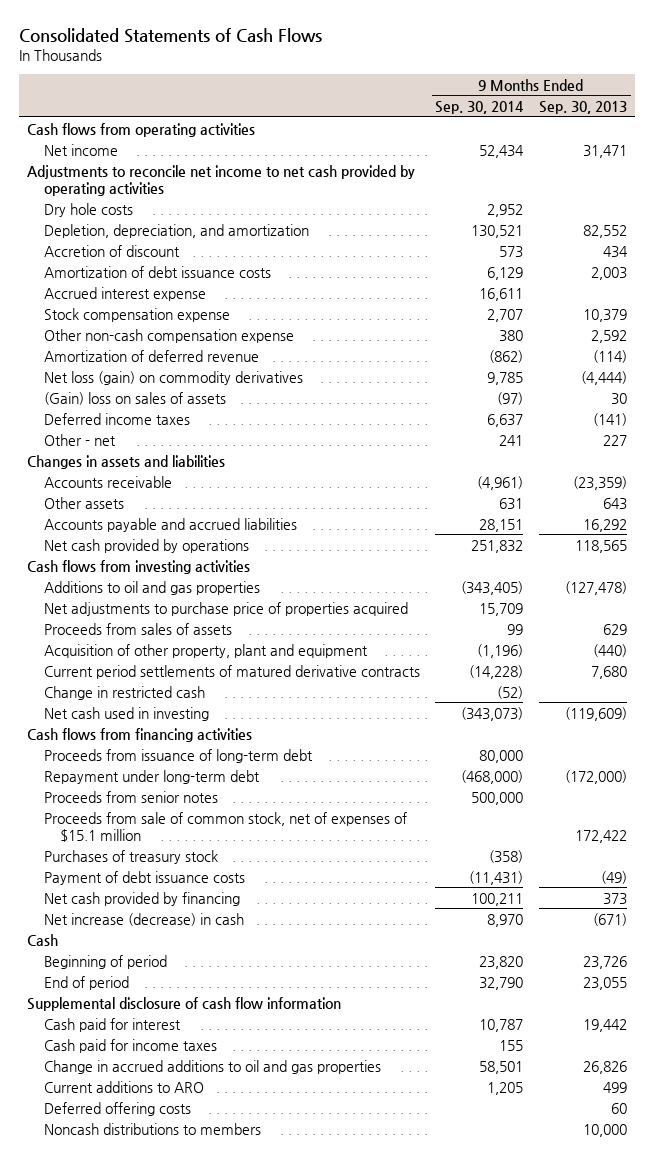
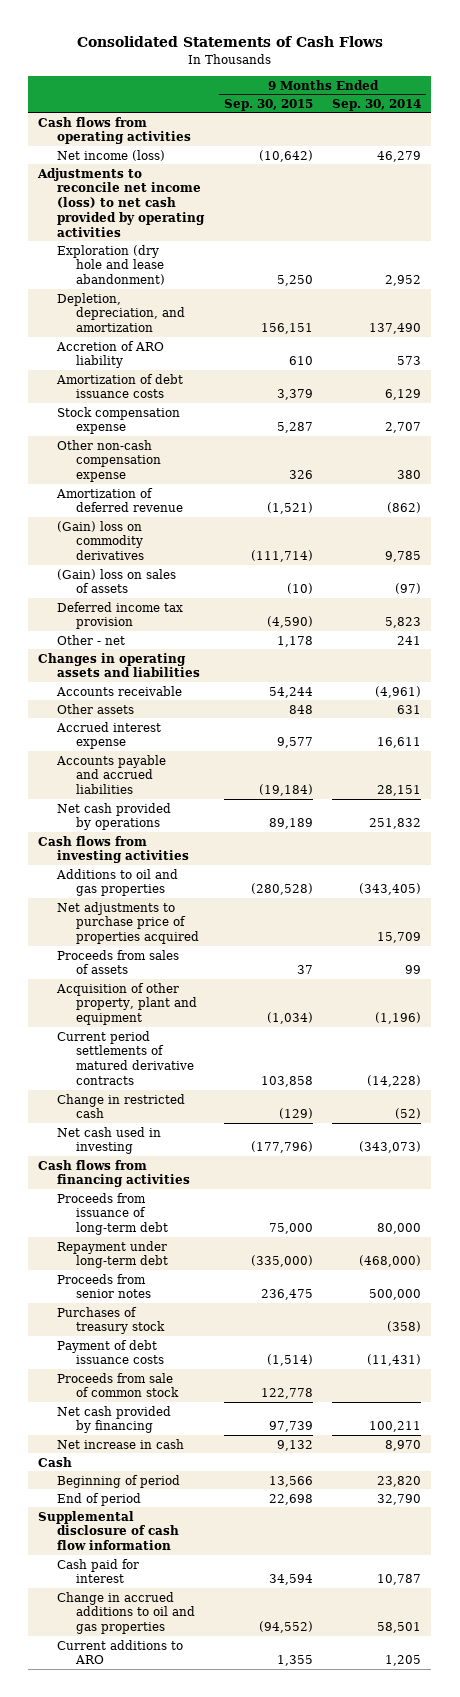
[539,100,628,114] Sep. 30, 2013 -> none
none -> [223,98,313,111] Sep. 30, 2015
[43,143,118,156] Net income -> [56,149,165,161] Net income (loss)
[479,144,525,158] 52,434 -> [377,150,422,162] 46,279
[26,164,415,196] Adjustments to reconcile net income to net cash provided by operating activities -> [37,167,205,237] Adjustments to reconcile net income (loss) to net cash provided by operating activities
[43,202,133,217] Dry hole costs -> [56,244,165,286] Exploration (dry hole and lease abandonment)
[471,224,524,238] 130,521 -> [369,323,422,335] 137,490
[43,244,180,257] Accretion of discount -> [55,340,164,369] Accretion of ARO liability
[43,370,303,385] Net loss (gain) on commodity derivatives -> [56,520,144,561] (Gain) loss on commodity derivatives
[43,412,190,425] Deferred income taxes -> [56,601,183,630] Deferred income tax provision
[487,413,524,427] 6,637 -> [385,617,422,629] 5,823
[26,454,225,469] Changes in assets and liabilities -> [38,652,200,678] Changes in operating assets and liabilities
[43,286,206,301] Accrued interest expense -> [55,721,161,750] Accrued interest expense
[43,811,407,842] Proceeds from sale of common stock, net of expenses of $15.1 million -> none
none -> [56,1372,179,1398] Proceeds from sale of common stock
[43,912,244,926] Net increase (decrease) in cash -> [56,1438,184,1449] Net increase in cash
[43,1038,217,1053] Cash paid for income taxes -> none
[43,1101,191,1116] Deferred offering costs -> none
[43,1122,261,1135] Noncash distributions to members -> none

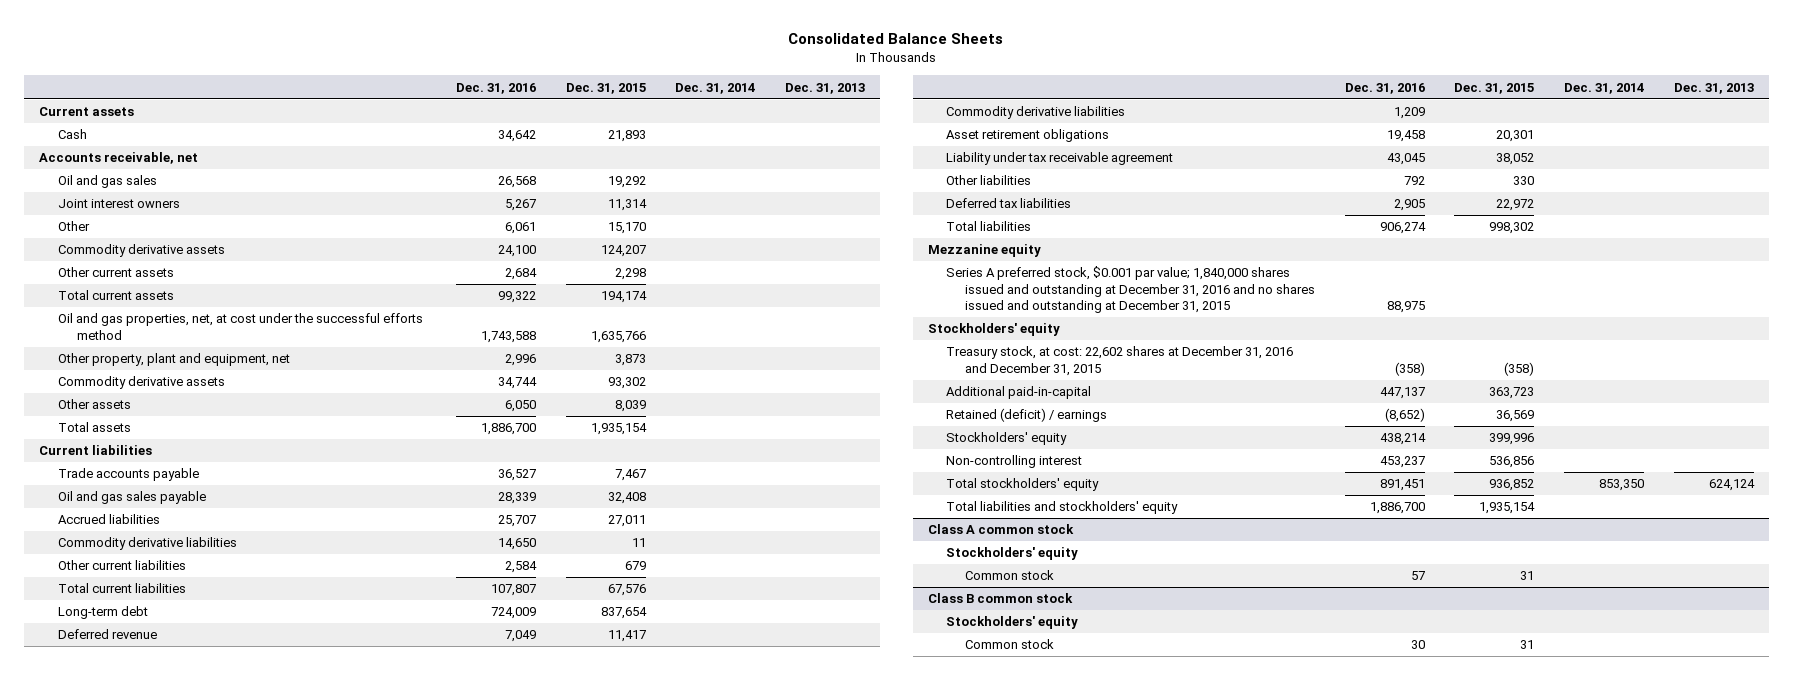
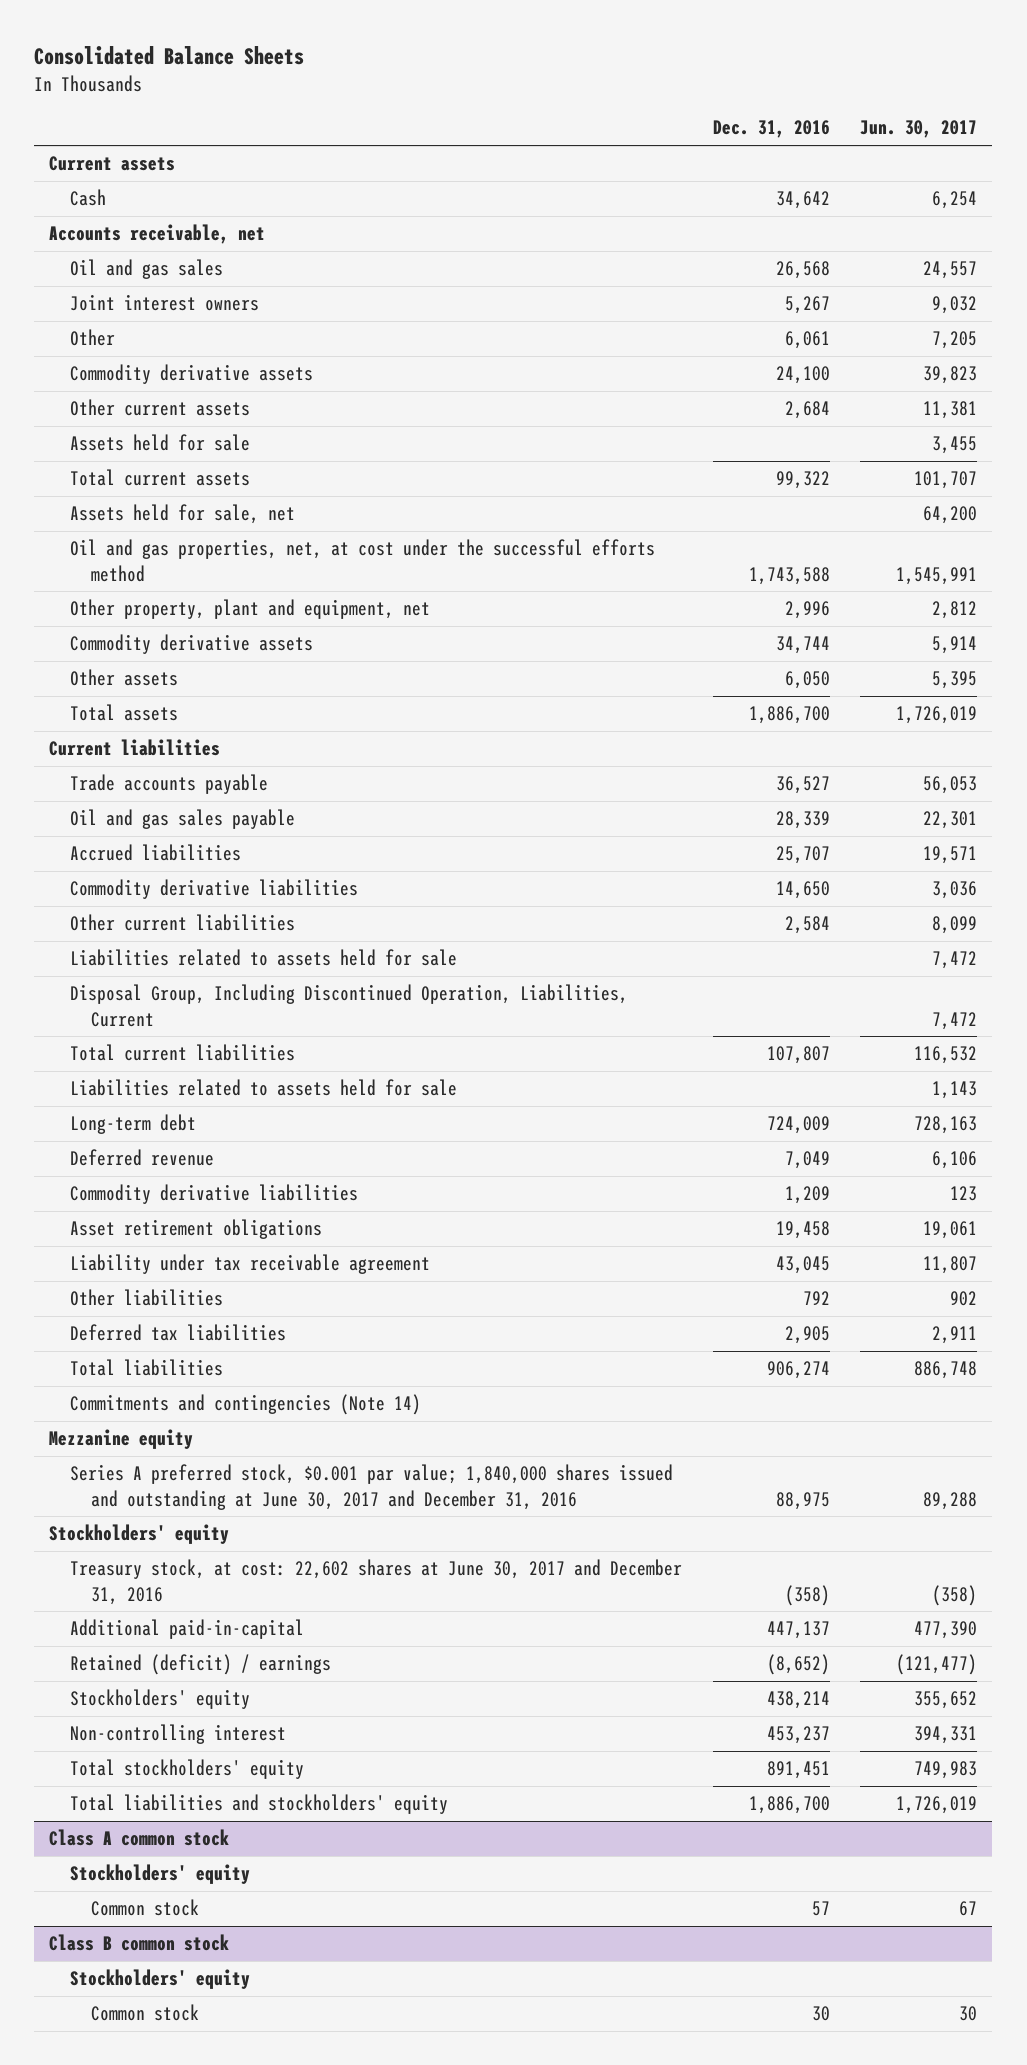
[565,82,646,94] Dec. 31, 2015 -> none
[675,82,756,94] Dec. 31, 2014 -> none
[785,82,866,94] Dec. 31, 2013 -> none
none -> [860,120,978,139] Jun. 30, 2017
none -> [70,434,251,452] Assets held for sale
none -> [70,504,296,525] Assets held for sale, net
none -> [70,949,458,967] Liabilities related to assets held for sale
none -> [70,984,629,1027] Disposal Group, Including Discontinued Operation, Liabilities, Current
none -> [70,1079,458,1097] Liabilities related to assets held for sale
none -> [70,1394,422,1416] Commitments and contingencies (Note 14)
[946,266,1316,313] Series A preferred stock, $0.001 par value; 1,840,000 shares issued and outstanding at December 31, 2016 and no shares issued and outstanding at December 31, 2015 -> [70,1464,674,1510] Series A preferred stock, $0.001 par value; 1,840,000 shares issued and outstanding at June 30, 2017 and December 31, 2016
[946,346,1294,376] Treasury stock, at cost: 22,602 shares at December 31, 2016 and December 31, 2015 -> [70,1559,683,1605] Treasury stock, at cost: 22,602 shares at June 30, 2017 and December 31, 2016

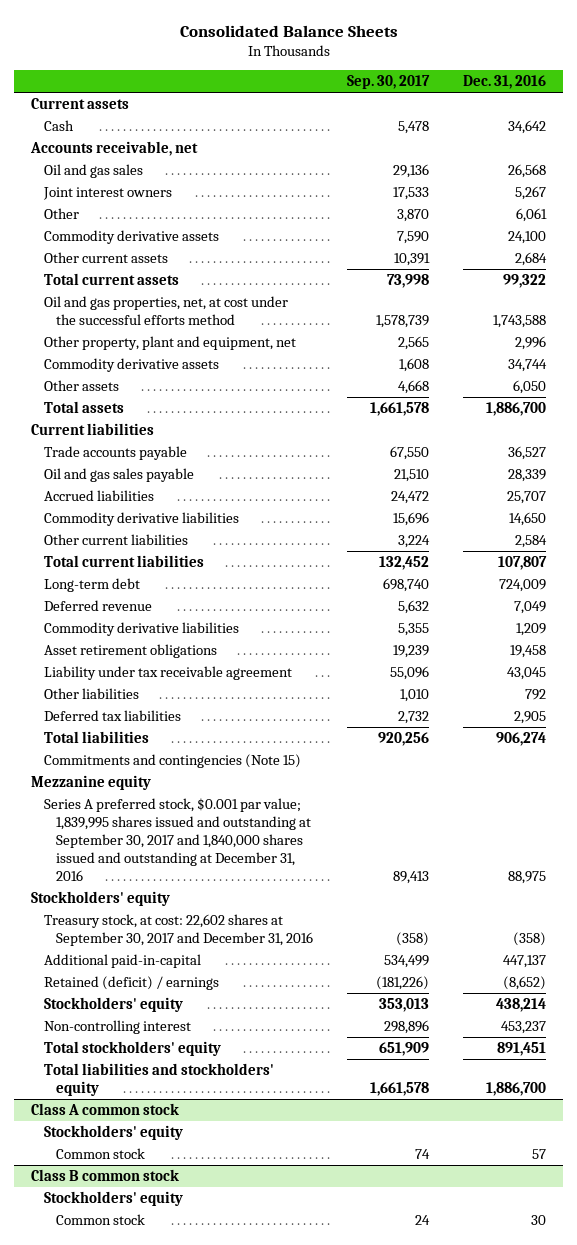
[860,120,978,139] Jun. 30, 2017 -> none
none -> [347,75,431,90] Sep. 30, 2017
[70,434,251,452] Assets held for sale -> none
[70,504,296,525] Assets held for sale, net -> none
[70,949,458,967] Liabilities related to assets held for sale -> none
[70,984,629,1027] Disposal Group, Including Discontinued Operation, Liabilities, Current -> none
[70,1079,458,1097] Liabilities related to assets held for sale -> none
[70,1394,422,1416] Commitments and contingencies (Note 14) -> [43,753,301,768] Commitments and contingencies (Note 15)
[70,1464,674,1510] Series A preferred stock, $0.001 par value; 1,840,000 shares issued and outstanding at June 30, 2017 and December 31, 2016 -> [43,797,312,882] Series A preferred stock, $0.001 par value; 1,839,995 shares issued and outstanding at September 30, 2017 and 1,840,000 shares issued and outstanding at December 31, 2016
[70,1559,683,1605] Treasury stock, at cost: 22,602 shares at June 30, 2017 and December 31, 2016 -> [43,913,314,946] Treasury stock, at cost: 22,602 shares at September 30, 2017 and December 31, 2016

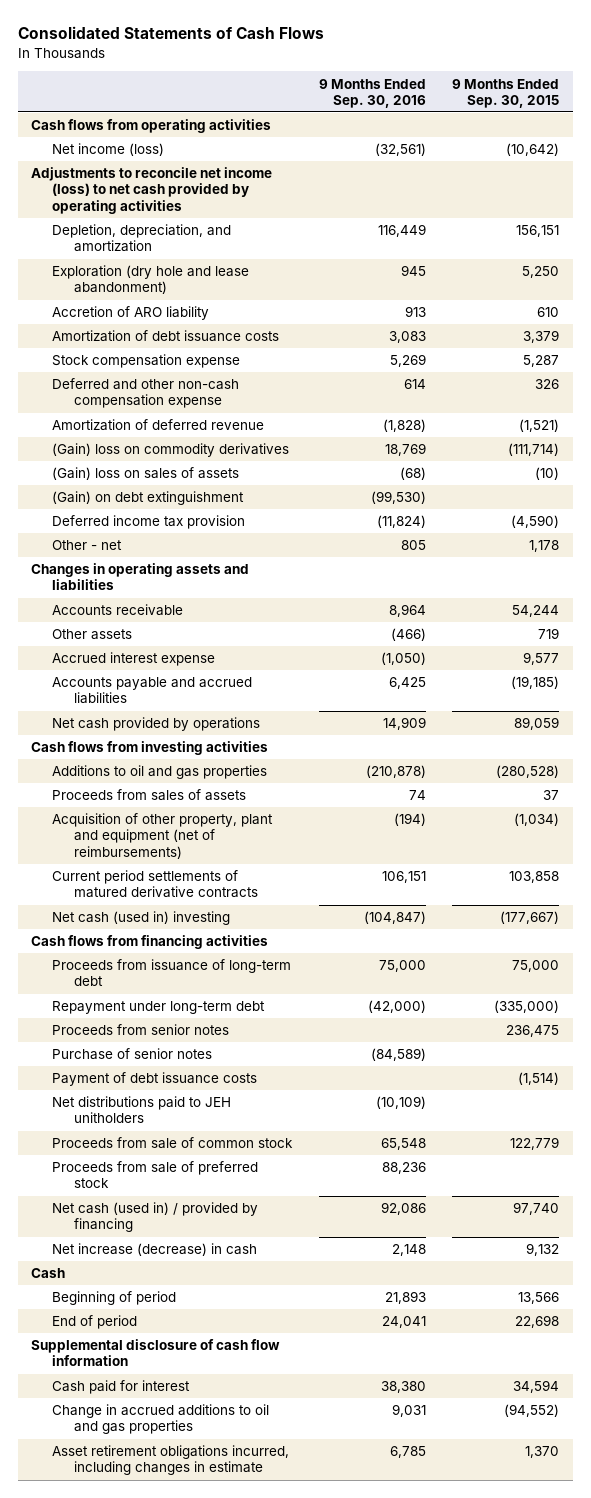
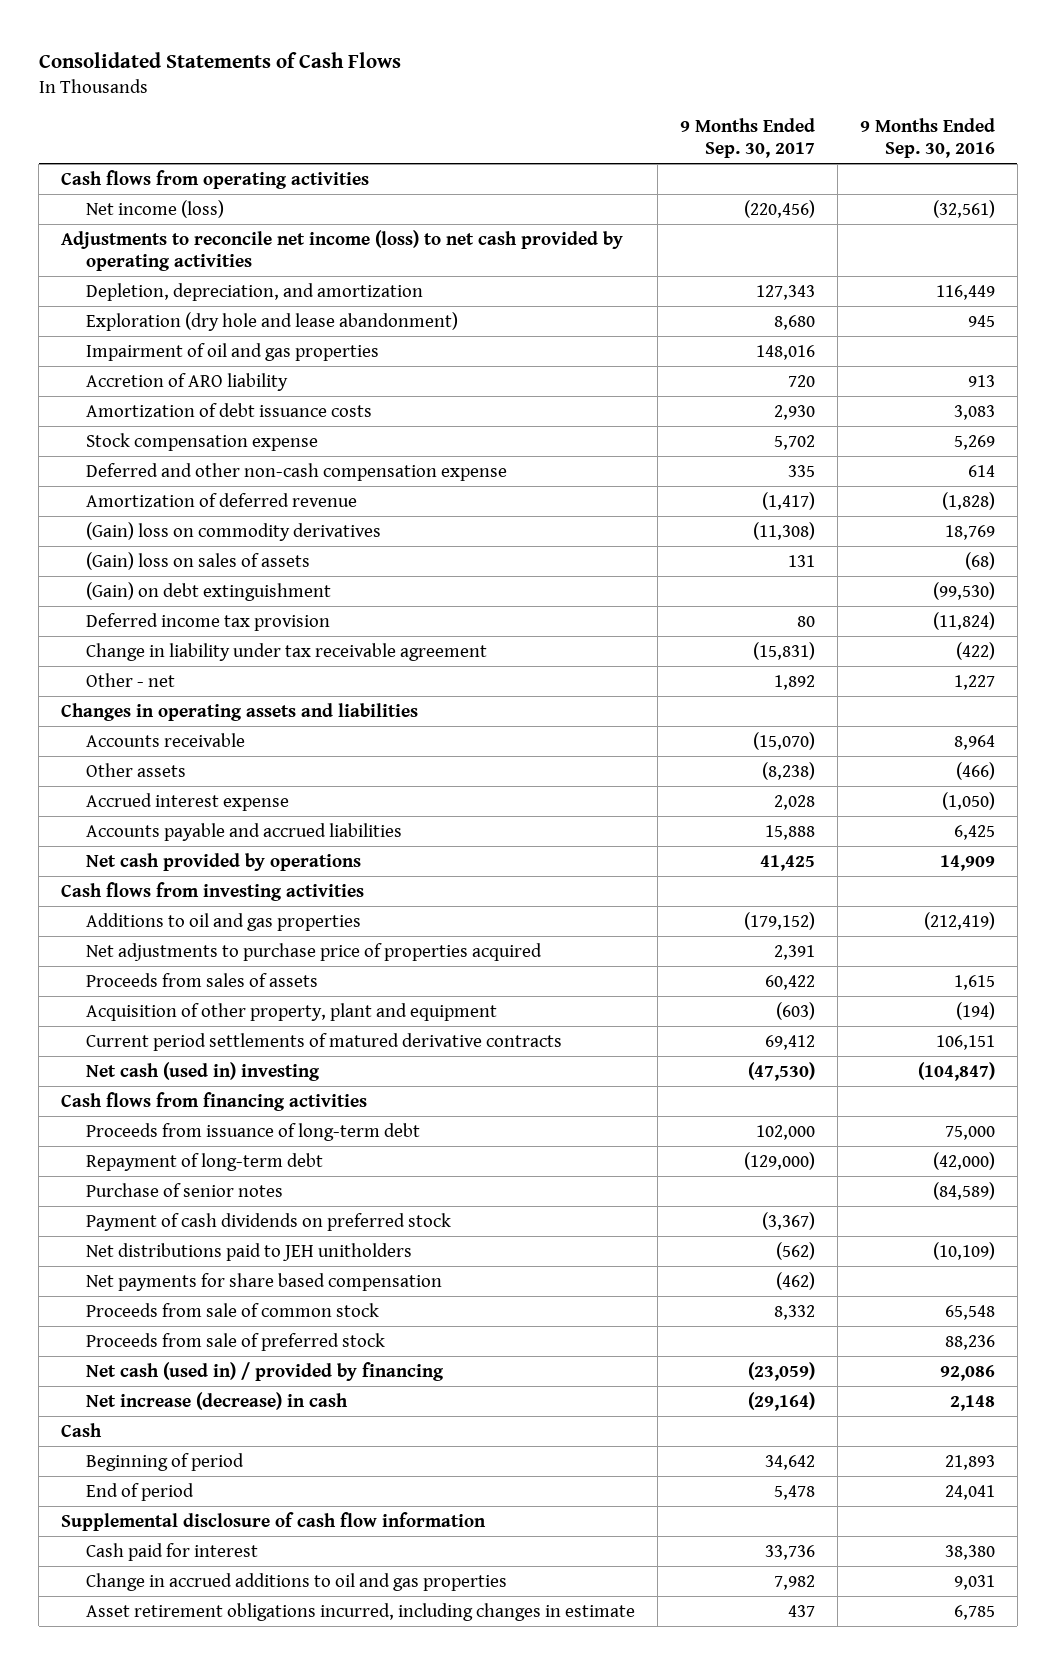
[452,78,560,108] 9 Months Ended Sep. 30, 2015 -> none
none -> [679,117,815,159] 9 Months Ended Sep. 30, 2017
none -> [85,342,379,361] Impairment of oil and gas properties
none -> [85,642,487,661] Change in liability under tax receivable agreement
[400,540,426,551] 805 -> [953,674,995,690] 1,227
[365,765,426,779] (210,878) -> [923,911,995,930] (212,419)
none -> [85,942,542,961] Net adjustments to purchase price of properties acquired
[408,790,426,801] 74 -> [953,974,995,990] 1,615
[52,813,274,859] Acquisition of other property, plant and equipment (net of reimbursements) -> [85,1002,497,1021] Acquisition of other property, plant and equipment
[52,1024,230,1036] Proceeds from senior notes -> none
[52,1001,266,1015] Repayment under long-term debt -> [85,1152,323,1171] Repayment of long-term debt
[52,1072,258,1087] Payment of debt issuance costs -> none
none -> [85,1212,451,1231] Payment of cash dividends on preferred stock
none -> [85,1272,442,1291] Net payments for share based compensation

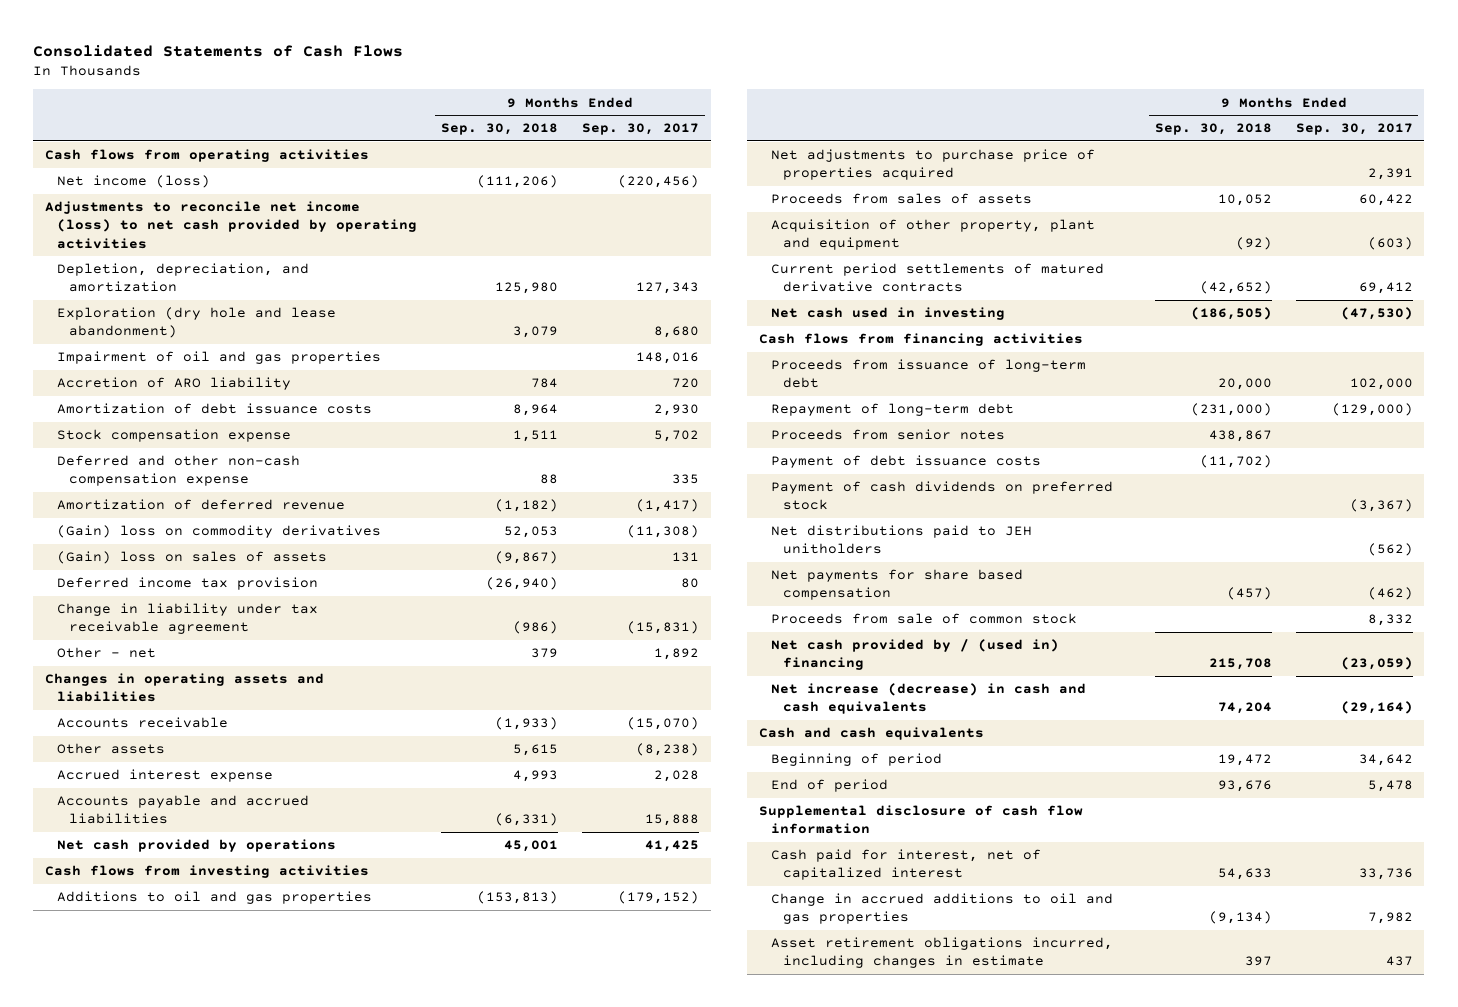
[859,117,995,159] 9 Months Ended Sep. 30, 2016 -> none
none -> [441,123,559,136] Sep. 30, 2018
[85,581,331,601] (Gain) on debt extinguishment -> none
[85,1061,320,1081] Net cash (used in) investing -> [770,307,1005,321] Net cash used in investing
[85,1182,283,1197] Purchase of senior notes -> none
none -> [770,429,1005,441] Proceeds from senior notes
none -> [770,455,1041,469] Payment of debt issuance costs
[85,1332,385,1351] Proceeds from sale of preferred stock -> none
[61,1422,103,1437] Cash -> none
[85,1361,444,1381] Net cash (used in) / provided by financing -> [770,639,1059,671] Net cash provided by / (used in) financing
[85,1391,348,1410] Net increase (decrease) in cash -> [770,683,1086,715] Net increase (decrease) in cash and cash equivalents
none -> [758,727,984,741] Cash and cash equivalents
[85,1542,258,1561] Cash paid for interest -> [770,849,1041,881] Cash paid for interest, net of capitalized interest

